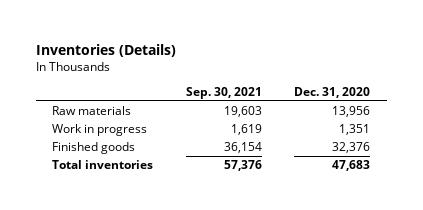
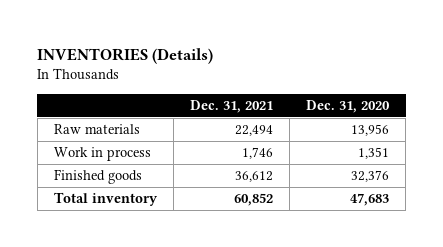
[36,43,177,57] Inventories (Details) -> [37,47,214,64] INVENTORIES (Details)
[185,86,262,99] Sep. 30, 2021 -> none
none -> [189,99,273,113] Dec. 31, 2021
[52,124,148,137] Work in progress -> [53,147,151,162] Work in process
[52,160,154,170] Total inventories -> [53,192,158,207] Total inventory

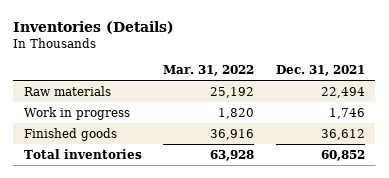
[37,47,214,64] INVENTORIES (Details) -> [13,20,175,34] Inventories (Details)
[305,99,390,113] Dec. 31, 2020 -> none
none -> [163,65,255,77] Mar. 31, 2022
[53,147,151,162] Work in process -> [24,106,131,120] Work in progress
[53,192,158,207] Total inventory -> [24,148,143,159] Total inventories

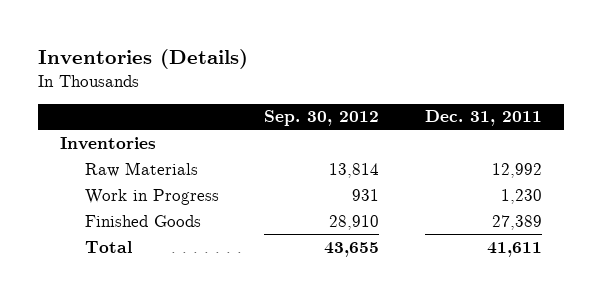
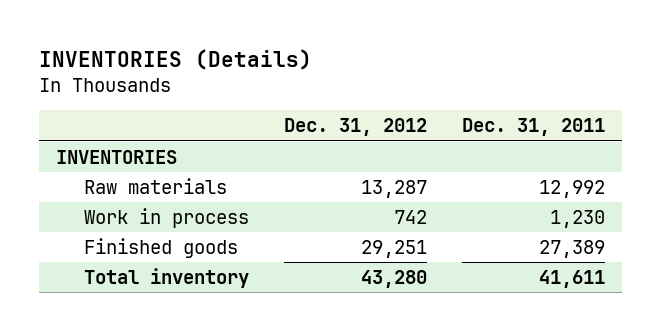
[37,48,248,69] Inventories (Details) -> [38,49,312,71] INVENTORIES (Details)
[264,110,380,127] Sep. 30, 2012 -> none
none -> [283,118,427,137] Dec. 31, 2012
[60,136,157,150] Inventories -> [56,149,178,164] INVENTORIES
[85,161,199,177] Raw Materials -> [83,177,227,194] Raw materials
[85,188,220,205] Work in Progress -> [83,207,249,228] Work in process
[85,214,202,227] Finished Goods -> [83,237,238,258] Finished goods
[85,240,133,253] Total -> [83,267,249,288] Total inventory

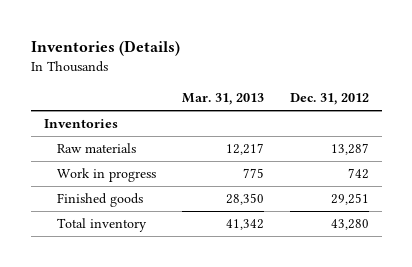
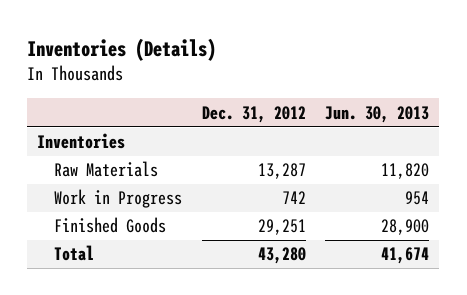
[181,93,264,106] Mar. 31, 2013 -> none
none -> [325,105,430,123] Jun. 30, 2013
[56,143,136,154] Raw materials -> [53,161,158,178] Raw Materials
[56,168,156,183] Work in progress -> [53,189,182,209] Work in Progress
[56,193,143,208] Finished goods -> [53,217,166,234] Finished Goods
[56,218,147,233] Total inventory -> [53,245,94,262] Total

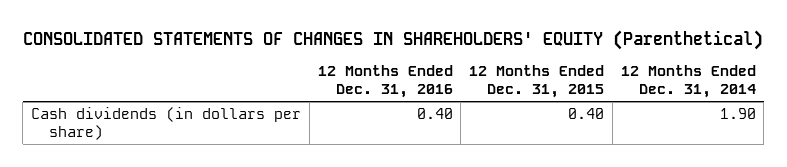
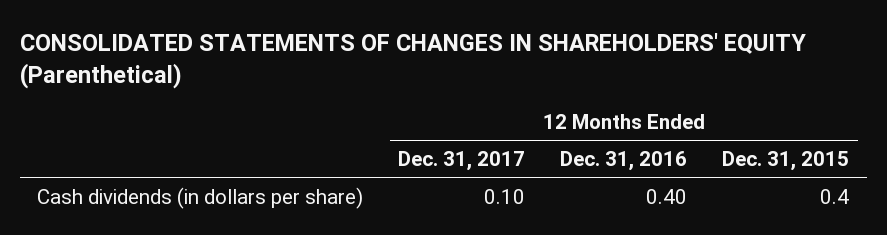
[620,65,756,99] 12 Months Ended Dec. 31, 2014 -> none
none -> [398,150,526,171] Dec. 31, 2017
[568,107,605,119] 0.40 -> [820,188,850,204] 0.4

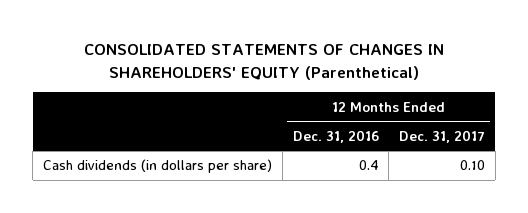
[722,150,850,171] Dec. 31, 2015 -> none
[646,188,688,204] 0.40 -> [358,160,379,171] 0.4

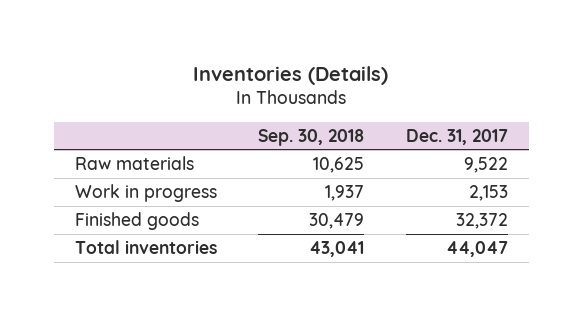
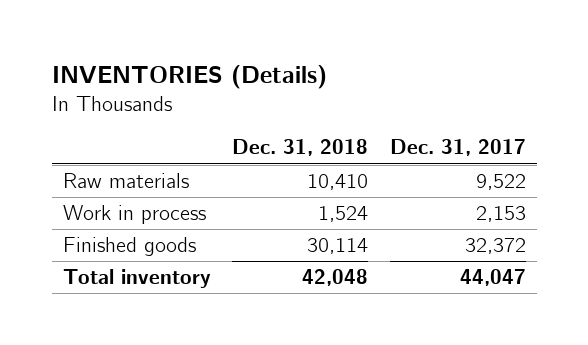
[193,65,389,85] Inventories (Details) -> [51,65,327,90] INVENTORIES (Details)
[258,128,365,146] Sep. 30, 2018 -> none
none -> [232,139,369,157] Dec. 31, 2018
[74,184,217,203] Work in progress -> [62,205,206,225] Work in process
[74,240,217,255] Total inventories -> [62,269,211,289] Total inventory

